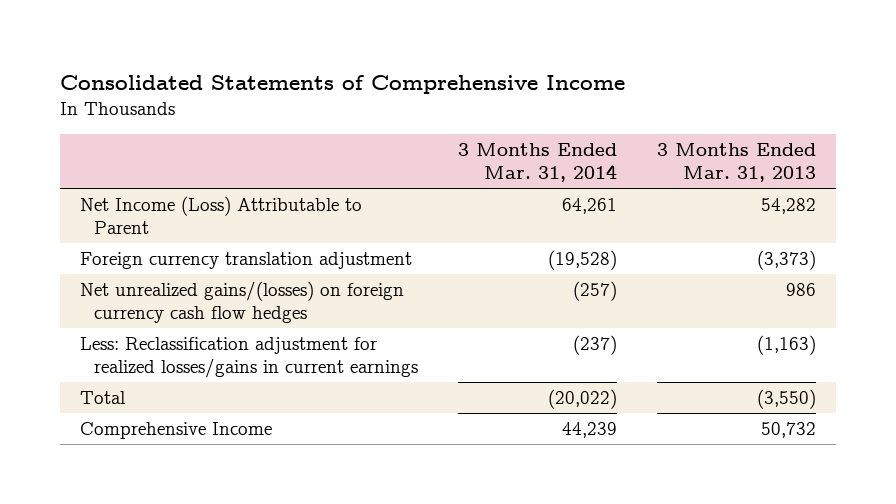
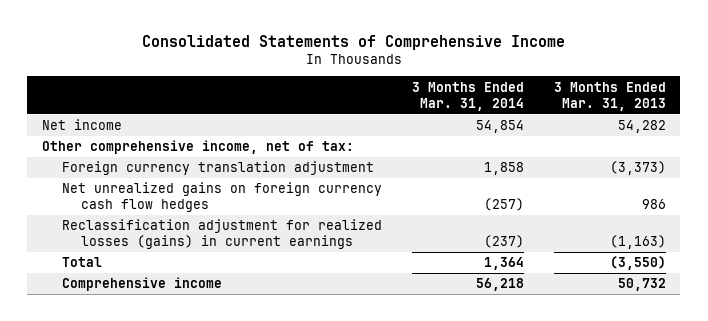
[80,196,363,235] Net Income (Loss) Attributable to Parent -> [42,119,123,131] Net income
[561,198,617,215] 64,261 -> [475,120,524,134] 54,854
none -> [42,140,355,155] Other comprehensive income, net of tax:
[547,250,617,271] (19,528) -> [483,162,524,176] 1,858
[80,281,405,324] Net unrealized gains/(losses) on foreign currency cash flow hedges -> [61,182,382,213] Net unrealized gains on foreign currency cash flow hedges
[80,337,418,379] Less: Reclassification adjustment for realized losses/gains in current earnings -> [61,219,382,250] Reclassification adjustment for realized losses (gains) in current earnings
[547,389,617,410] (20,022) -> [483,257,524,271] 1,364
[80,422,273,440] Comprehensive Income -> [61,277,222,292] Comprehensive income
[561,422,617,439] 44,239 -> [475,278,524,292] 56,218

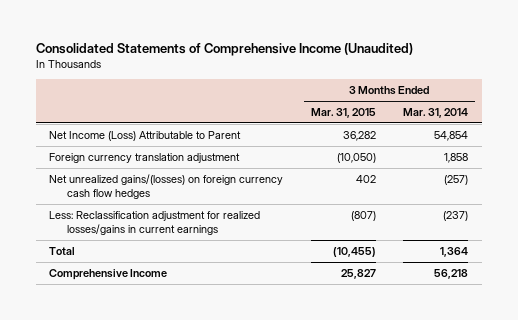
[141,34,565,50] Consolidated Statements of Comprehensive Income -> [35,43,413,57] Consolidated Statements of Comprehensive Income (Unaudited)
[553,81,666,111] 3 Months Ended Mar. 31, 2013 -> none
none -> [310,107,376,118] Mar. 31, 2015
[42,140,355,155] Other comprehensive income, net of tax: -> none
[42,119,123,131] Net income -> [49,130,242,141] Net Income (Loss) Attributable to Parent
[61,182,382,213] Net unrealized gains on foreign currency cash flow hedges -> [49,173,284,200] Net unrealized gains/(losses) on foreign currency cash flow hedges
[61,219,382,250] Reclassification adjustment for realized losses (gains) in current earnings -> [49,210,261,236] Less: Reclassification adjustment for realized losses/gains in current earnings
[61,277,222,292] Comprehensive income -> [49,268,168,280] Comprehensive Income

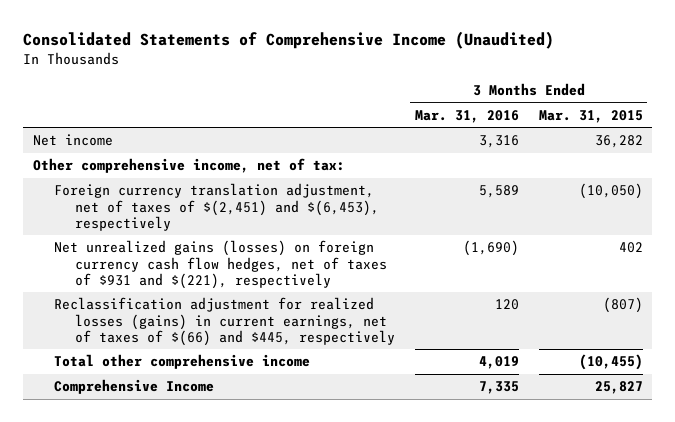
[403,107,469,118] Mar. 31, 2014 -> none
none -> [414,109,519,123] Mar. 31, 2016
[49,130,242,141] Net Income (Loss) Attributable to Parent -> [32,134,113,147] Net income
none -> [32,158,345,174] Other comprehensive income, net of tax:
[49,152,241,163] Foreign currency translation adjustment -> [54,183,380,231] Foreign currency translation adjustment, net of taxes of $(2,451) and $(6,453), respectively
[49,173,284,200] Net unrealized gains/(losses) on foreign currency cash flow hedges -> [54,240,388,289] Net unrealized gains (losses) on foreign currency cash flow hedges, net of taxes of $931 and $(221), respectively
[49,210,261,236] Less: Reclassification adjustment for realized losses/gains in current earnings -> [54,297,396,346] Reclassification adjustment for realized losses (gains) in current earnings, net of taxes of $(66) and $445, respectively
[49,246,76,255] Total -> [54,354,311,370] Total other comprehensive income

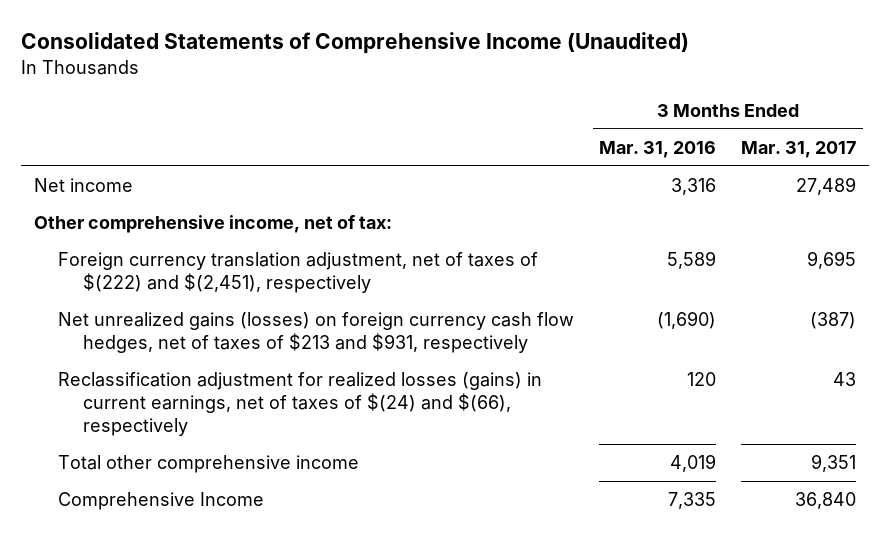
[538,109,643,123] Mar. 31, 2015 -> none
none -> [741,140,857,158] Mar. 31, 2017
[54,183,380,231] Foreign currency translation adjustment, net of taxes of $(2,451) and $(6,453), respectively -> [58,252,539,294] Foreign currency translation adjustment, net of taxes of $(222) and $(2,451), respectively
[54,240,388,289] Net unrealized gains (losses) on foreign currency cash flow hedges, net of taxes of $931 and $(221), respectively -> [58,312,575,354] Net unrealized gains (losses) on foreign currency cash flow hedges, net of taxes of $213 and $931, respectively
[54,297,396,346] Reclassification adjustment for realized losses (gains) in current earnings, net of taxes of $(66) and $445, respectively -> [58,372,543,437] Reclassification adjustment for realized losses (gains) in current earnings, net of taxes of $(24) and $(66), respectively

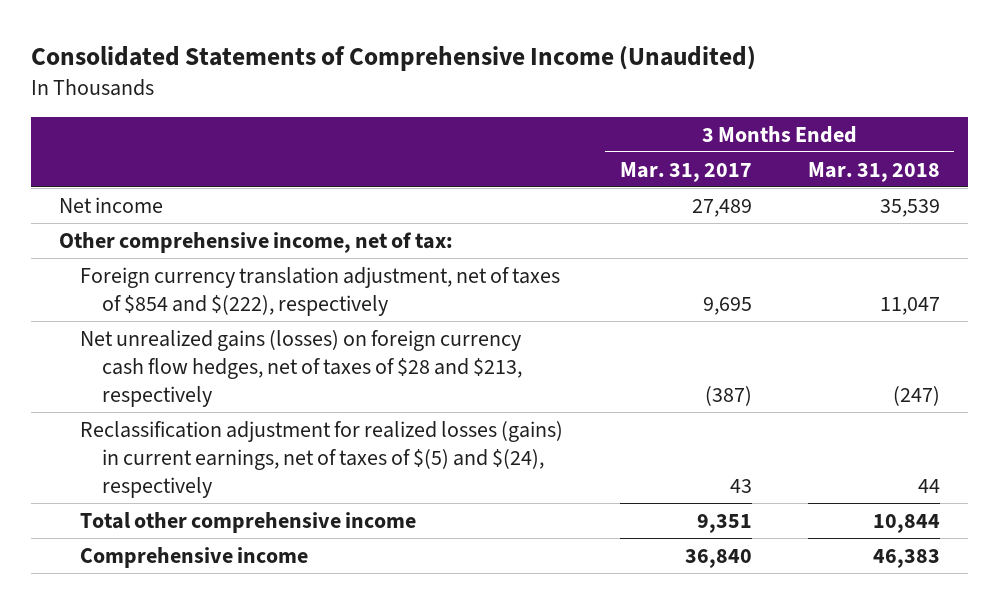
[599,140,717,158] Mar. 31, 2016 -> none
none -> [807,161,940,182] Mar. 31, 2018
[58,252,539,294] Foreign currency translation adjustment, net of taxes of $(222) and $(2,451), respectively -> [80,266,561,316] Foreign currency translation adjustment, net of taxes of $854 and $(222), respectively
[58,312,575,354] Net unrealized gains (losses) on foreign currency cash flow hedges, net of taxes of $213 and $931, respectively -> [80,329,522,407] Net unrealized gains (losses) on foreign currency cash flow hedges, net of taxes of $28 and $213, respectively
[58,372,543,437] Reclassification adjustment for realized losses (gains) in current earnings, net of taxes of $(24) and $(66), respectively -> [80,420,564,498] Reclassification adjustment for realized losses (gains) in current earnings, net of taxes of $(5) and $(24), respectively
[58,492,265,511] Comprehensive Income -> [80,546,309,568] Comprehensive income

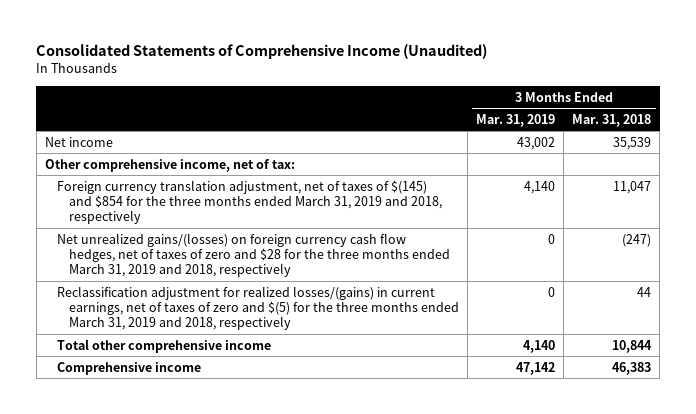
[619,161,752,182] Mar. 31, 2017 -> none
none -> [476,113,556,127] Mar. 31, 2019
[80,266,561,316] Foreign currency translation adjustment, net of taxes of $854 and $(222), respectively -> [56,179,442,225] Foreign currency translation adjustment, net of taxes of $(145) and $854 for the three months ended March 31, 2019 and 2018, respectively
[80,329,522,407] Net unrealized gains (losses) on foreign currency cash flow hedges, net of taxes of $28 and $213, respectively -> [56,232,450,278] Net unrealized gains/(losses) on foreign currency cash flow hedges, net of taxes of zero and $28 for the three months ended March 31, 2019 and 2018, respectively
[80,420,564,498] Reclassification adjustment for realized losses (gains) in current earnings, net of taxes of $(5) and $(24), respectively -> [56,285,459,331] Reclassification adjustment for realized losses/(gains) in current earnings, net of taxes of zero and $(5) for the three months ended March 31, 2019 and 2018, respectively

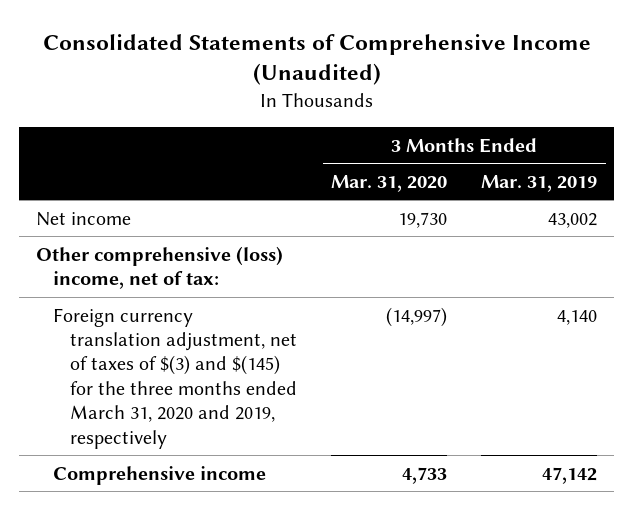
[572,113,652,127] Mar. 31, 2018 -> none
none -> [331,174,448,192] Mar. 31, 2020
[56,232,450,278] Net unrealized gains/(losses) on foreign currency cash flow hedges, net of taxes of zero and $28 for the three months ended March 31, 2019 and 2018, respectively -> none
[56,285,459,331] Reclassification adjustment for realized losses/(gains) in current earnings, net of taxes of zero and $(5) for the three months ended March 31, 2019 and 2018, respectively -> none
[56,338,271,353] Total other comprehensive income -> none
[44,158,295,172] Other comprehensive income, net of tax: -> [35,245,283,289] Other comprehensive (loss) income, net of tax:
[56,179,442,225] Foreign currency translation adjustment, net of taxes of $(145) and $854 for the three months ended March 31, 2019 and 2018, respectively -> [53,307,298,449] Foreign currency translation adjustment, net of taxes of $(3) and $(145) for the three months ended March 31, 2020 and 2019, respectively

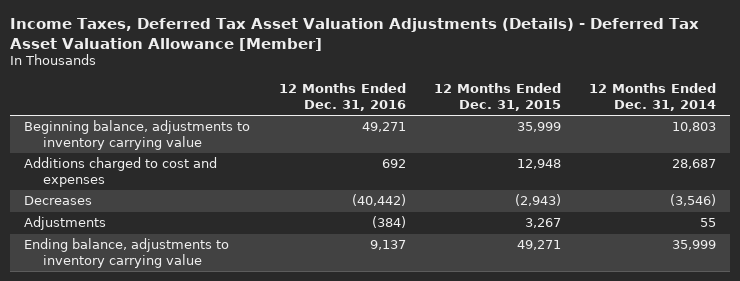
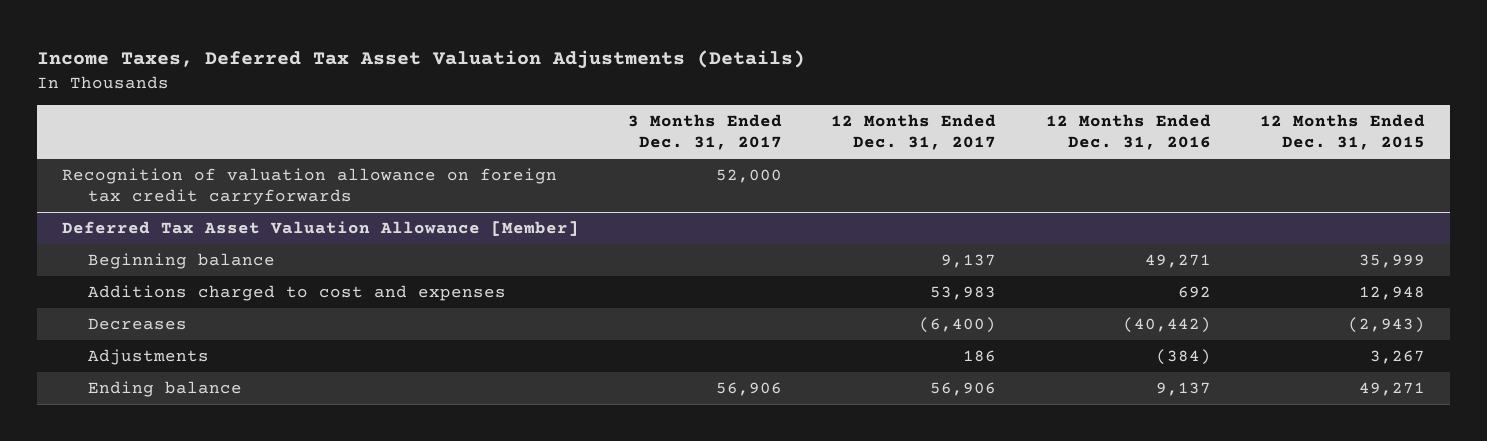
[10,18,700,51] Income Taxes, Deferred Tax Asset Valuation Adjustments (Details) - Deferred Tax Asset Valuation Allowance [Member] -> [36,50,805,70] Income Taxes, Deferred Tax Asset Valuation Adjustments (Details)
[589,83,717,112] 12 Months Ended Dec. 31, 2014 -> none
none -> [627,114,782,151] 3 Months Ended Dec. 31, 2017
none -> [831,114,997,151] 12 Months Ended Dec. 31, 2017
none -> [61,168,557,206] Recognition of valuation allowance on foreign tax credit carryforwards
none -> [61,221,579,237] Deferred Tax Asset Valuation Allowance [Member]
[24,120,251,151] Beginning balance, adjustments to inventory carrying value -> [88,253,276,270] Beginning balance
[24,238,230,269] Ending balance, adjustments to inventory carrying value -> [88,381,243,398] Ending balance

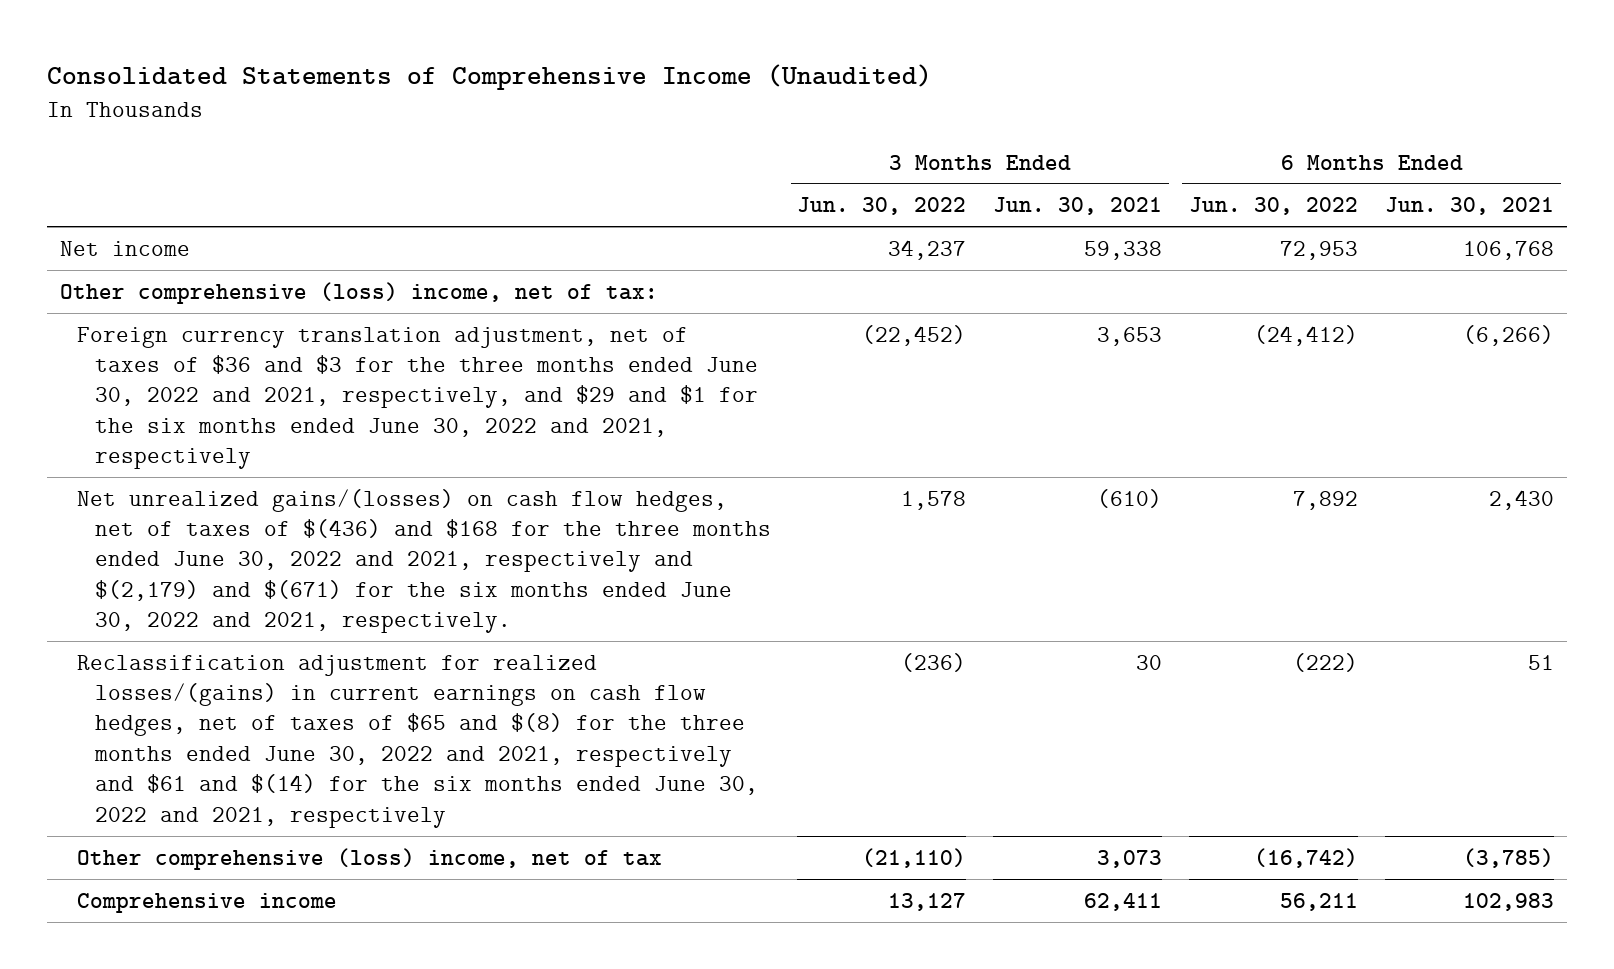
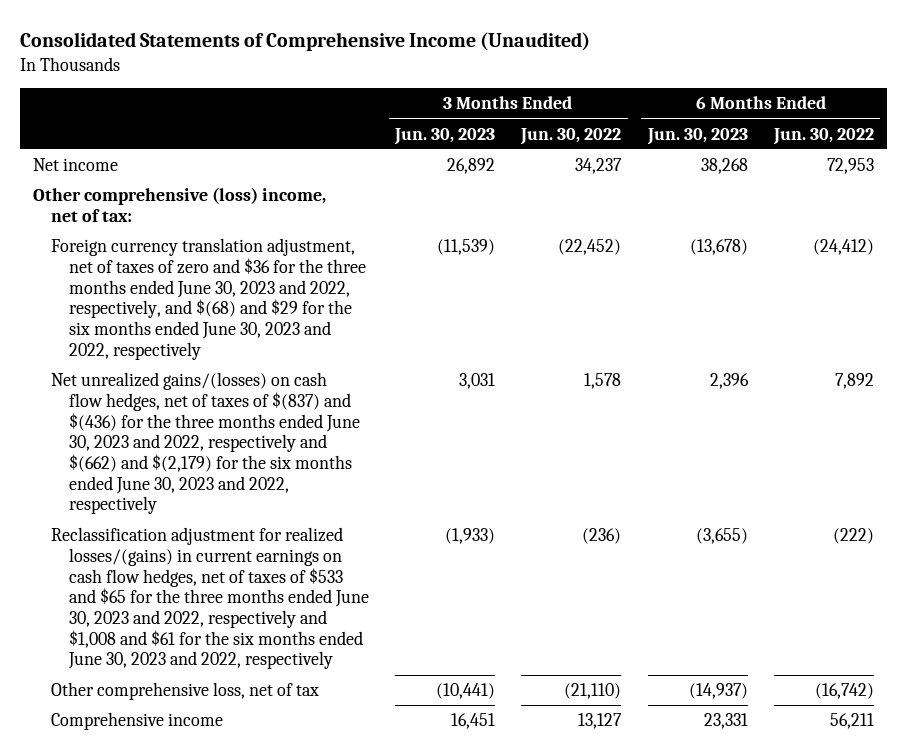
[993,197,1163,216] Jun. 30, 2021 -> none
[1384,197,1554,216] Jun. 30, 2021 -> none
none -> [394,127,496,145] Jun. 30, 2023
none -> [646,127,748,145] Jun. 30, 2023
[77,326,758,470] Foreign currency translation adjustment, net of taxes of $36 and $3 for the three months ended June 30, 2022 and 2021, respectively, and $29 and $1 for the six months ended June 30, 2022 and 2021, respectively -> [51,238,367,360] Foreign currency translation adjustment, net of taxes of zero and $36 for the three months ended June 30, 2023 and 2022, respectively, and $(68) and $29 for the six months ended June 30, 2023 and 2022, respectively
[77,488,771,634] Net unrealized gains/(losses) on cash flow hedges, net of taxes of $(436) and $168 for the three months ended June 30, 2022 and 2021, respectively and $(2,179) and $(671) for the six months ended June 30, 2022 and 2021, respectively. -> [51,372,361,515] Net unrealized gains/(losses) on cash flow hedges, net of taxes of $(837) and $(436) for the three months ended June 30, 2023 and 2022, respectively and $(662) and $(2,179) for the six months ended June 30, 2023 and 2022, respectively
[77,654,758,828] Reclassification adjustment for realized losses/(gains) in current earnings on cash flow hedges, net of taxes of $65 and $(8) for the three months ended June 30, 2022 and 2021, respectively and $61 and $(14) for the six months ended June 30, 2022 and 2021, respectively -> [51,527,370,670] Reclassification adjustment for realized losses/(gains) in current earnings on cash flow hedges, net of taxes of $533 and $65 for the three months ended June 30, 2023 and 2022, respectively and $1,008 and $61 for the six months ended June 30, 2023 and 2022, respectively
[77,847,663,870] Other comprehensive (loss) income, net of tax -> [51,682,320,701] Other comprehensive loss, net of tax

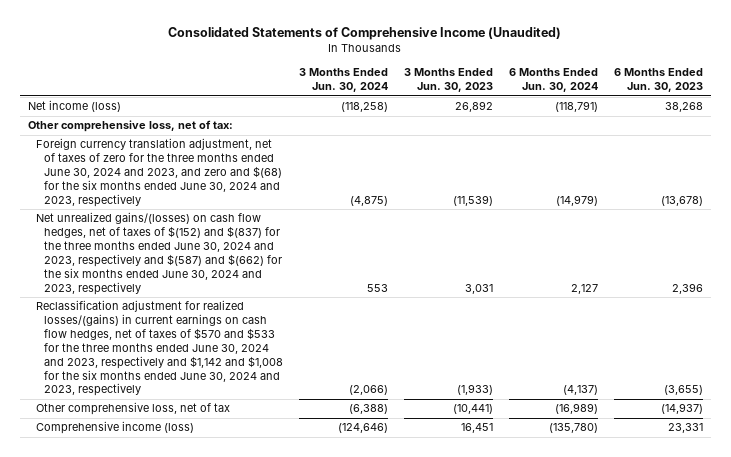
[520,127,622,145] Jun. 30, 2022 -> none
[772,127,874,145] Jun. 30, 2022 -> none
none -> [298,68,388,93] 3 Months Ended Jun. 30, 2024
none -> [508,68,598,93] 6 Months Ended Jun. 30, 2024
[33,158,119,172] Net income -> [28,100,122,113] Net income (loss)
[33,187,327,222] Other comprehensive (loss) income, net of tax: -> [28,120,234,133] Other comprehensive loss, net of tax:
[51,238,367,360] Foreign currency translation adjustment, net of taxes of zero and $36 for the three months ended June 30, 2023 and 2022, respectively, and $(68) and $29 for the six months ended June 30, 2023 and 2022, respectively -> [35,138,282,207] Foreign currency translation adjustment, net of taxes of zero for the three months ended June 30, 2024 and 2023, and zero and $(68) for the six months ended June 30, 2024 and 2023, respectively
[51,372,361,515] Net unrealized gains/(losses) on cash flow hedges, net of taxes of $(837) and $(436) for the three months ended June 30, 2023 and 2022, respectively and $(662) and $(2,179) for the six months ended June 30, 2023 and 2022, respectively -> [35,212,282,295] Net unrealized gains/(losses) on cash flow hedges, net of taxes of $(152) and $(837) for the three months ended June 30, 2024 and 2023, respectively and $(587) and $(662) for the six months ended June 30, 2024 and 2023, respectively
[51,527,370,670] Reclassification adjustment for realized losses/(gains) in current earnings on cash flow hedges, net of taxes of $533 and $65 for the three months ended June 30, 2023 and 2022, respectively and $1,008 and $61 for the six months ended June 30, 2023 and 2022, respectively -> [35,300,283,397] Reclassification adjustment for realized losses/(gains) in current earnings on cash flow hedges, net of taxes of $570 and $533 for the three months ended June 30, 2024 and 2023, respectively and $1,142 and $1,008 for the six months ended June 30, 2024 and 2023, respectively
[51,712,224,731] Comprehensive income -> [35,421,194,435] Comprehensive income (loss)

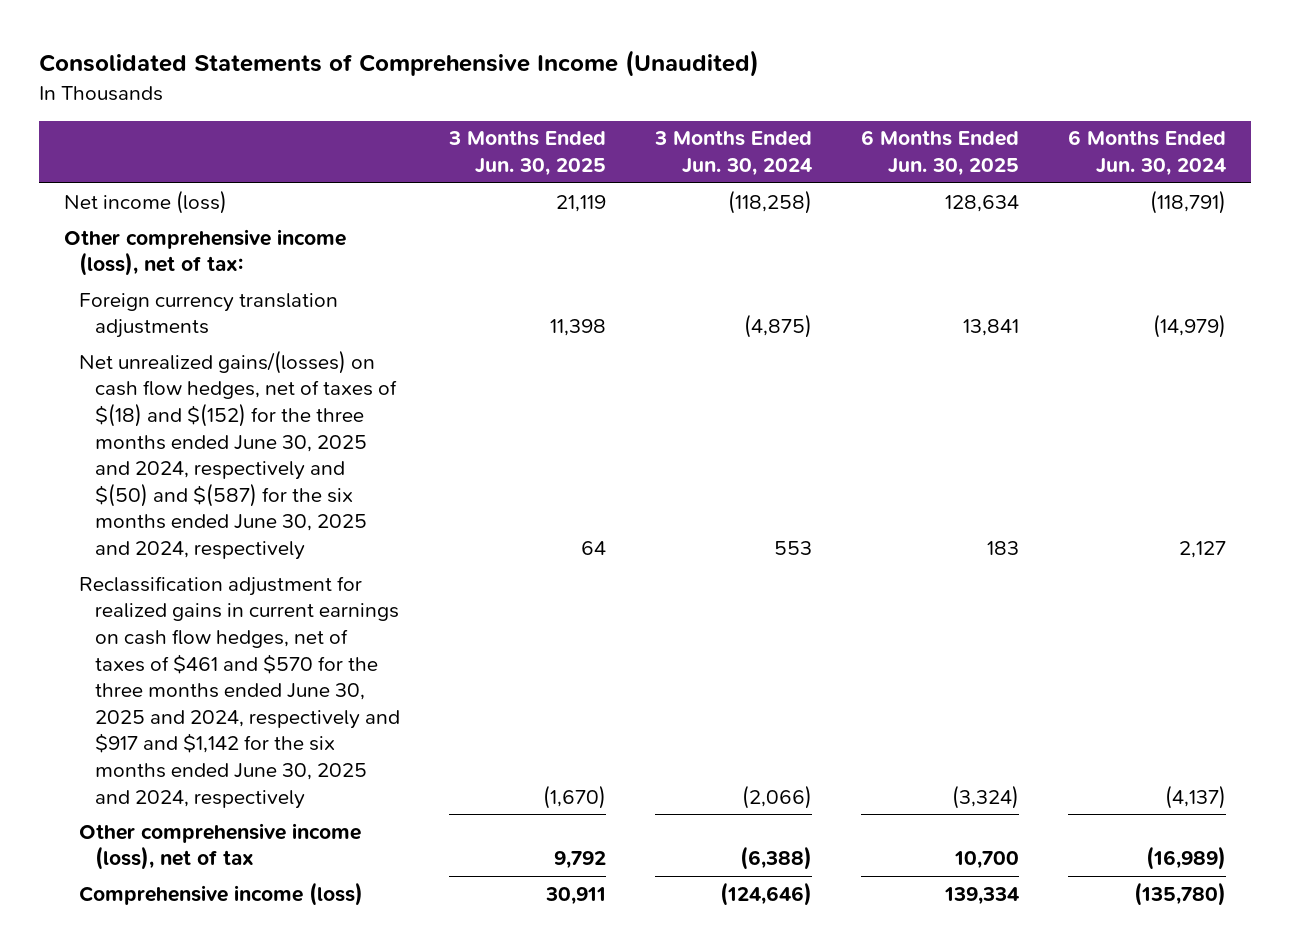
[403,68,493,93] 3 Months Ended Jun. 30, 2023 -> none
[613,68,703,93] 6 Months Ended Jun. 30, 2023 -> none
none -> [447,130,606,177] 3 Months Ended Jun. 30, 2025
none -> [861,130,1020,177] 6 Months Ended Jun. 30, 2025
[28,120,234,133] Other comprehensive loss, net of tax: -> [63,228,346,277] Other comprehensive income (loss), net of tax:
[35,138,282,207] Foreign currency translation adjustment, net of taxes of zero for the three months ended June 30, 2024 and 2023, and zero and $(68) for the six months ended June 30, 2024 and 2023, respectively -> [79,292,339,339] Foreign currency translation adjustments
[35,212,282,295] Net unrealized gains/(losses) on cash flow hedges, net of taxes of $(152) and $(837) for the three months ended June 30, 2024 and 2023, respectively and $(587) and $(662) for the six months ended June 30, 2024 and 2023, respectively -> [79,349,397,561] Net unrealized gains/(losses) on cash flow hedges, net of taxes of $(18) and $(152) for the three months ended June 30, 2025 and 2024, respectively and $(50) and $(587) for the six months ended June 30, 2025 and 2024, respectively
[35,300,283,397] Reclassification adjustment for realized losses/(gains) in current earnings on cash flow hedges, net of taxes of $570 and $533 for the three months ended June 30, 2024 and 2023, respectively and $1,142 and $1,008 for the six months ended June 30, 2024 and 2023, respectively -> [79,575,400,809] Reclassification adjustment for realized gains in current earnings on cash flow hedges, net of taxes of $461 and $570 for the three months ended June 30, 2025 and 2024, respectively and $917 and $1,142 for the six months ended June 30, 2025 and 2024, respectively
[35,402,230,416] Other comprehensive loss, net of tax -> [79,822,362,871] Other comprehensive income (loss), net of tax

